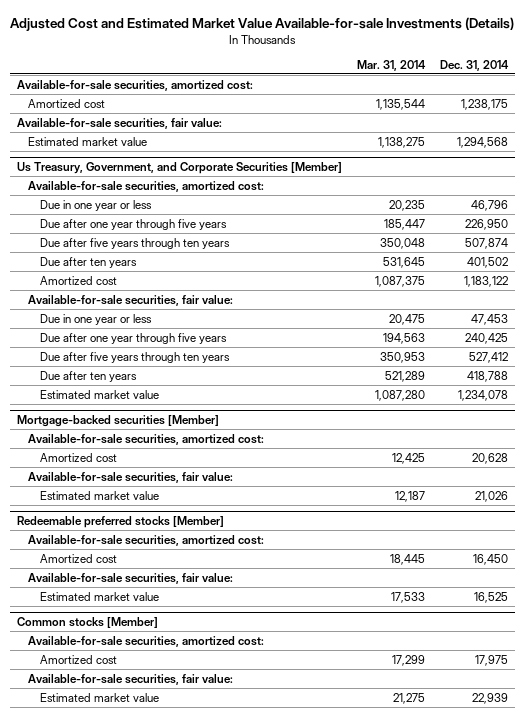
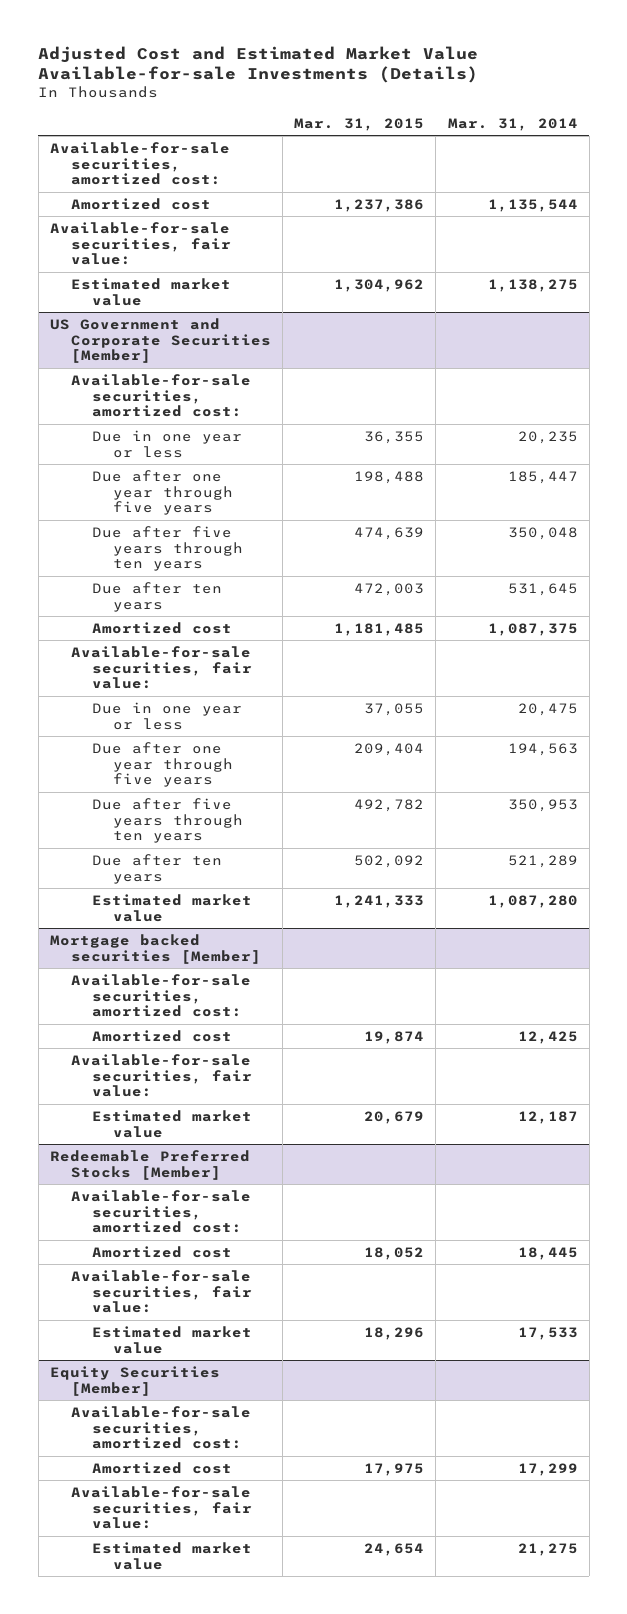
[439,59,509,71] Dec. 31, 2014 -> none
none -> [294,117,425,131] Mar. 31, 2015
[17,162,343,175] Us Treasury, Government, and Corporate Securities [Member] -> [49,317,271,364] US Government and Corporate Securities [Member]
[17,415,220,428] Mortgage-backed securities [Member] -> [49,933,261,964] Mortgage backed securities [Member]
[17,516,225,529] Redeemable preferred stocks [Member] -> [49,1149,250,1180] Redeemable Preferred Stocks [Member]
[17,617,159,629] Common stocks [Member] -> [49,1365,220,1396] Equity Securities [Member]

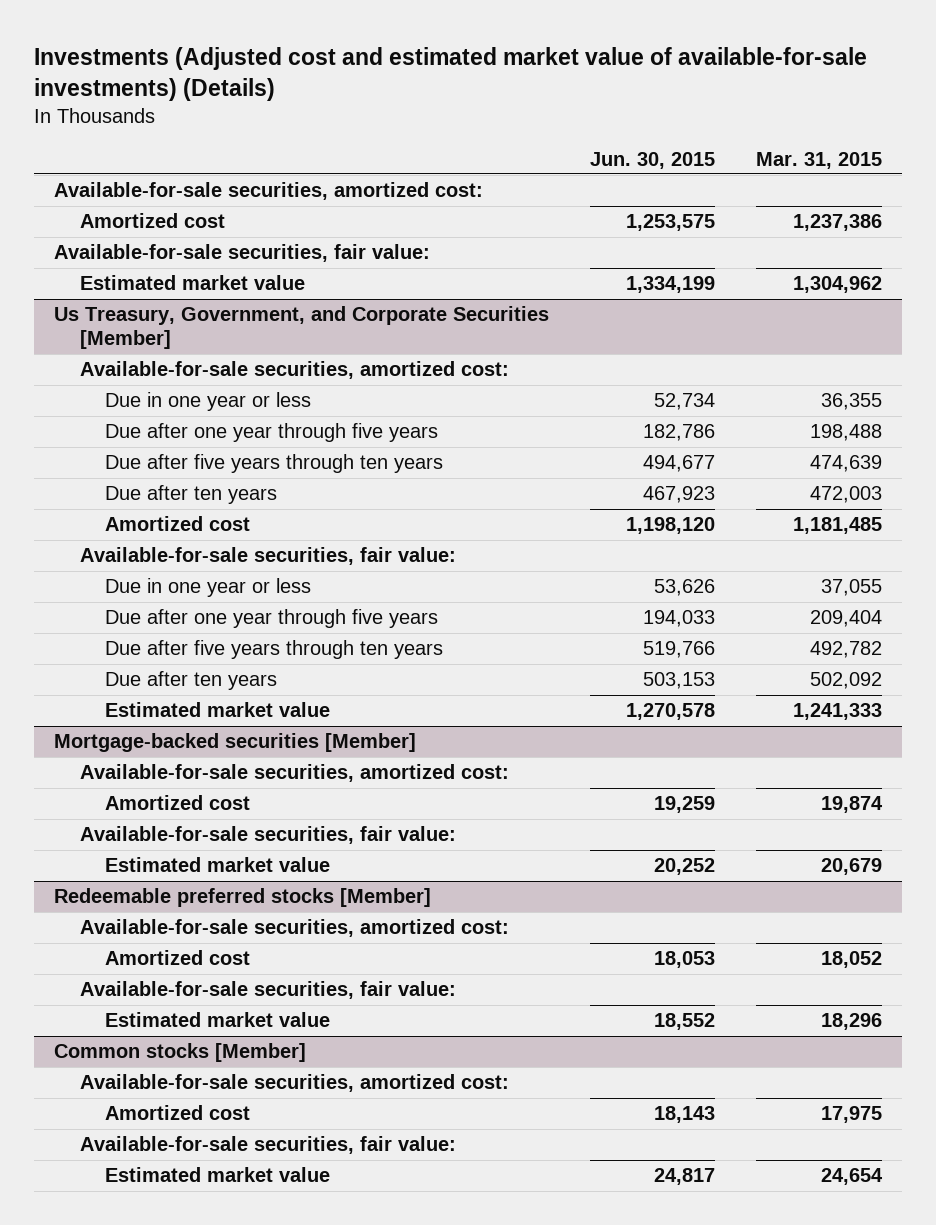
[38,45,479,84] Adjusted Cost and Estimated Market Value Available-for-sale Investments (Details) -> [33,47,867,102] Investments (Adjusted cost and estimated market value of available-for-sale investments) (Details)
[447,117,578,131] Mar. 31, 2014 -> none
none -> [589,151,715,169] Jun. 30, 2015
[49,317,271,364] US Government and Corporate Securities [Member] -> [54,306,550,350] Us Treasury, Government, and Corporate Securities [Member]
[49,933,261,964] Mortgage backed securities [Member] -> [54,733,417,753] Mortgage-backed securities [Member]
[49,1149,250,1180] Redeemable Preferred Stocks [Member] -> [54,888,432,908] Redeemable preferred stocks [Member]
[49,1365,220,1396] Equity Securities [Member] -> [54,1043,307,1063] Common stocks [Member]

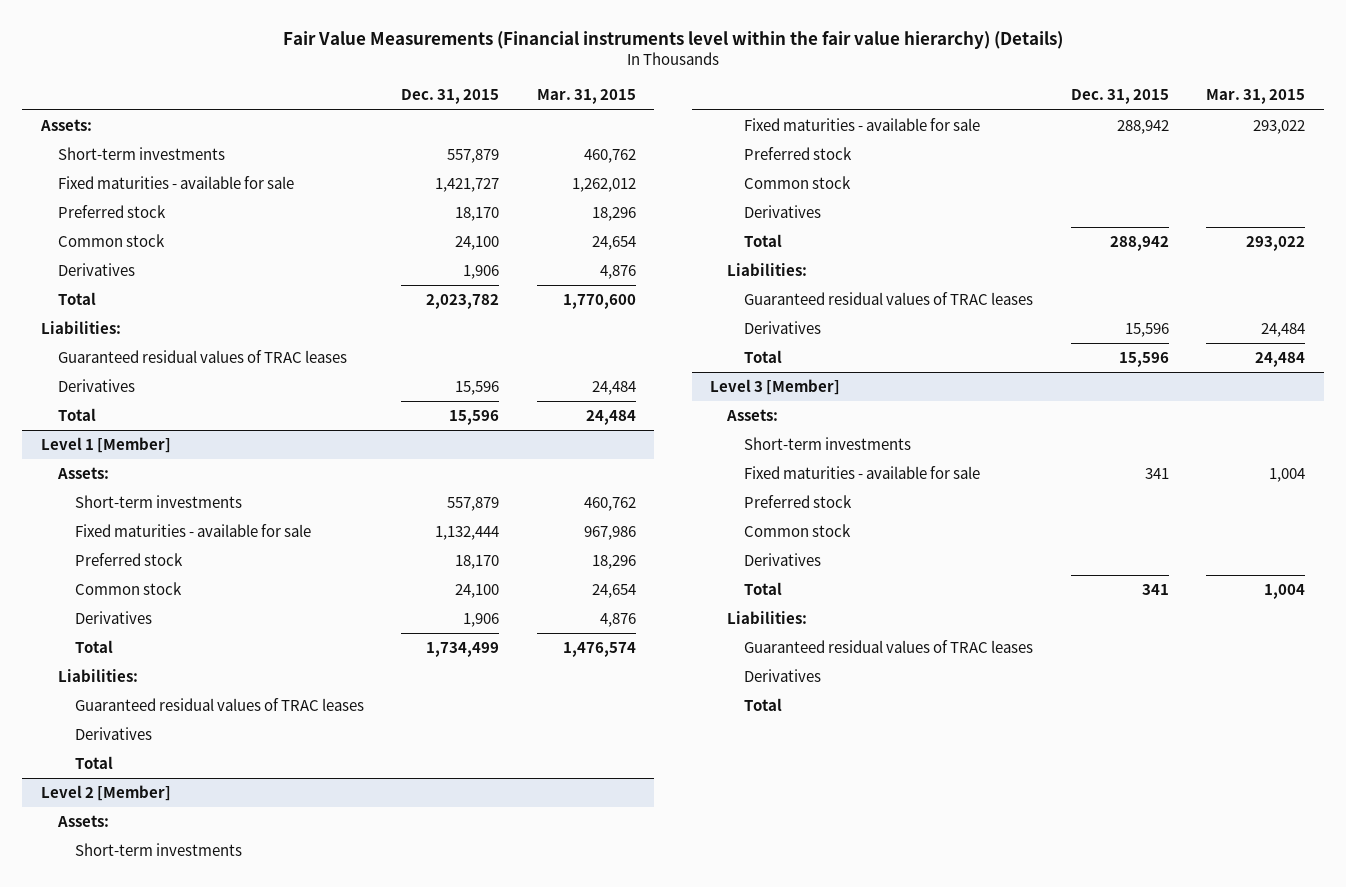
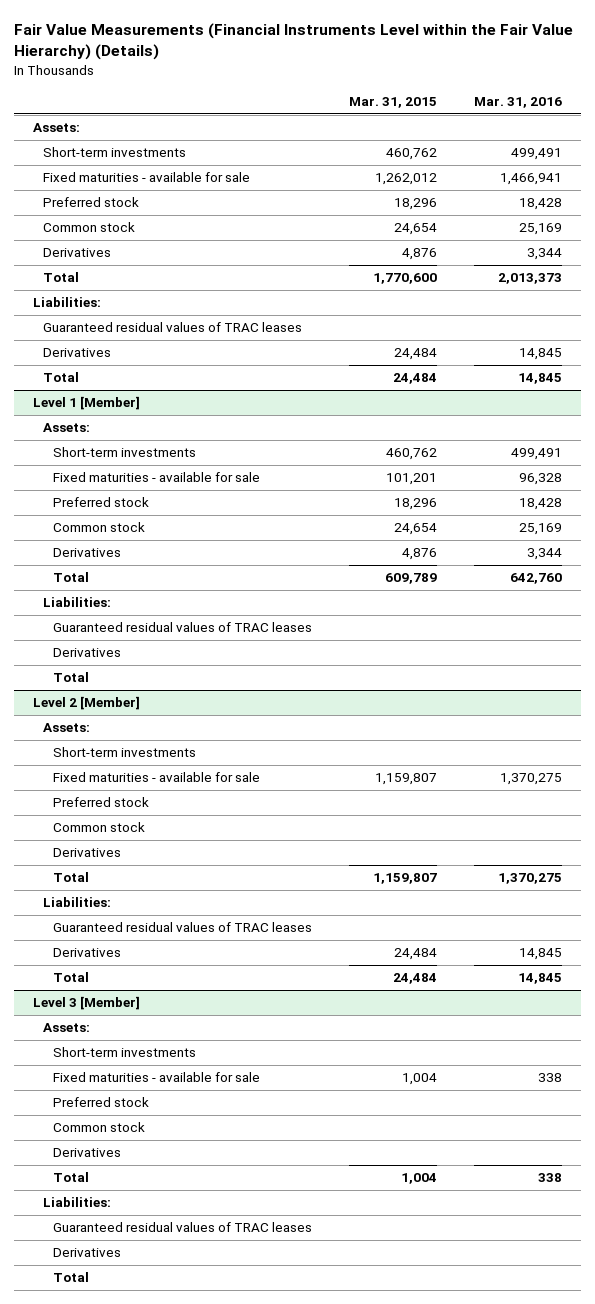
[282,31,1063,50] Fair Value Measurements (Financial instruments level within the fair value hierarchy) (Details) -> [14,23,574,61] Fair Value Measurements (Financial Instruments Level within the Fair Value Hierarchy) (Details)
[401,89,500,105] Dec. 31, 2015 -> none
none -> [474,96,563,108] Mar. 31, 2016
[583,526,636,541] 967,986 -> [385,473,437,486] 101,201
[562,642,636,658] 1,476,574 -> [384,573,437,585] 609,789
[1252,120,1305,135] 293,022 -> [374,773,437,786] 1,159,807
[1245,236,1305,252] 293,022 -> [372,873,437,885] 1,159,807

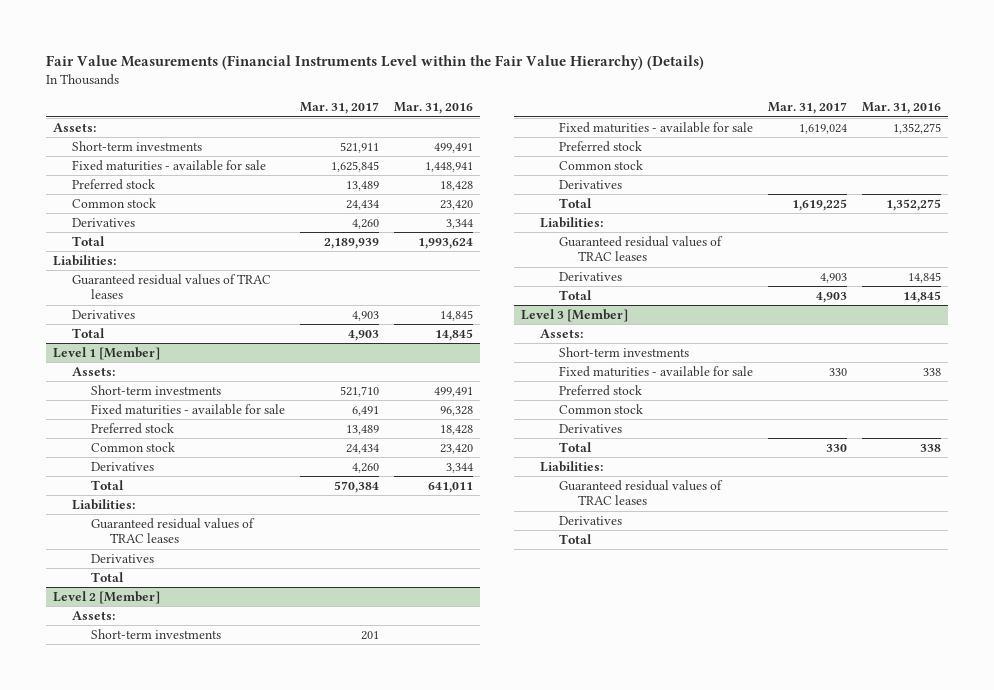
[348,96,437,108] Mar. 31, 2015 -> none
none -> [300,102,380,115] Mar. 31, 2017
[500,173,563,186] 1,466,941 -> [424,162,473,173] 1,448,941
[519,223,563,236] 25,169 -> [439,200,473,211] 23,420
[498,273,563,285] 2,013,373 -> [417,238,473,250] 1,993,624
[519,523,563,536] 25,169 -> [439,444,473,455] 23,420
[510,573,563,585] 642,760 -> [427,482,473,494] 641,011
[500,773,563,786] 1,370,275 -> [892,123,941,135] 1,352,275
[498,873,563,885] 1,370,275 -> [885,199,941,212] 1,352,275

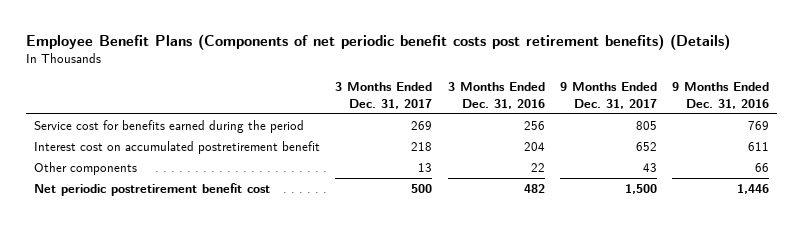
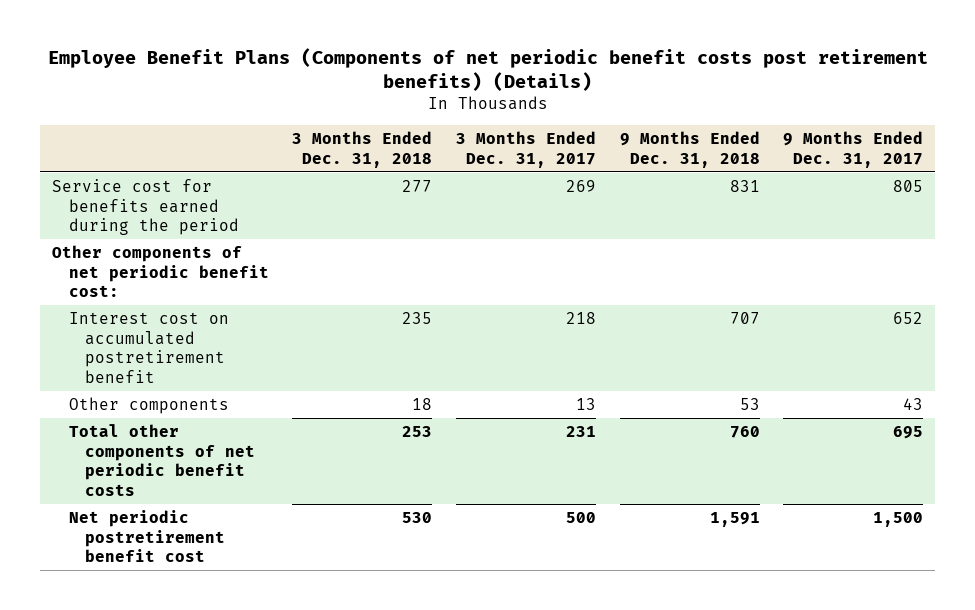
[447,82,545,109] 3 Months Ended Dec. 31, 2016 -> none
[672,82,770,109] 9 Months Ended Dec. 31, 2016 -> none
none -> [292,131,433,168] 3 Months Ended Dec. 31, 2018
none -> [619,131,760,168] 9 Months Ended Dec. 31, 2018
none -> [51,245,269,298] Other components of net periodic benefit cost:
none -> [68,424,256,496] Total other components of net periodic benefit costs

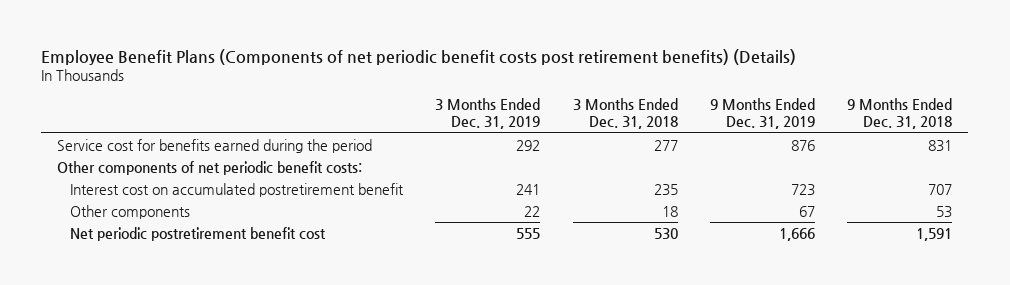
[456,131,597,168] 3 Months Ended Dec. 31, 2017 -> none
[783,131,924,168] 9 Months Ended Dec. 31, 2017 -> none
none -> [435,98,541,130] 3 Months Ended Dec. 31, 2019
none -> [709,98,815,130] 9 Months Ended Dec. 31, 2019
[51,245,269,298] Other components of net periodic benefit cost: -> [57,160,363,175] Other components of net periodic benefit costs:
[68,424,256,496] Total other components of net periodic benefit costs -> none

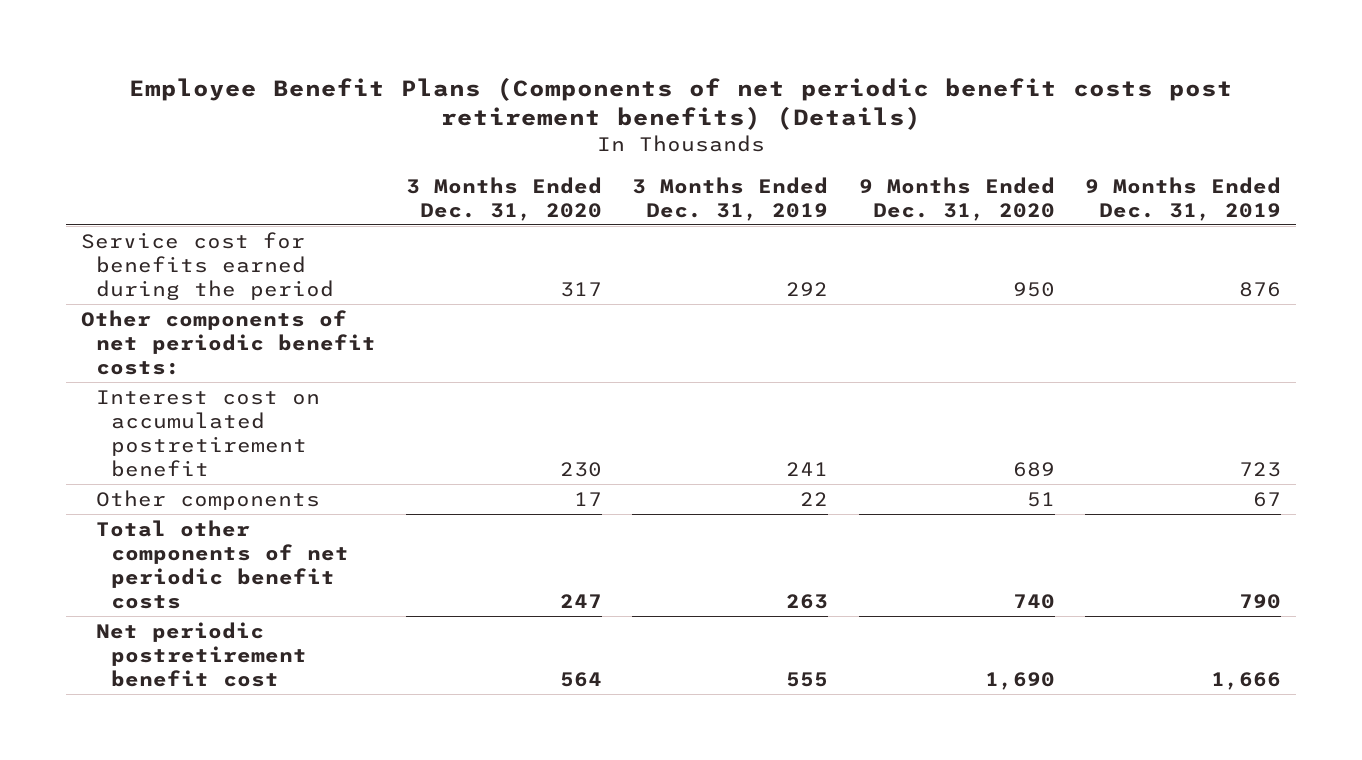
[572,98,678,130] 3 Months Ended Dec. 31, 2018 -> none
[847,98,953,130] 9 Months Ended Dec. 31, 2018 -> none
none -> [406,176,603,221] 3 Months Ended Dec. 31, 2020
none -> [858,176,1055,221] 9 Months Ended Dec. 31, 2020
none -> [95,519,349,609] Total other components of net periodic benefit costs

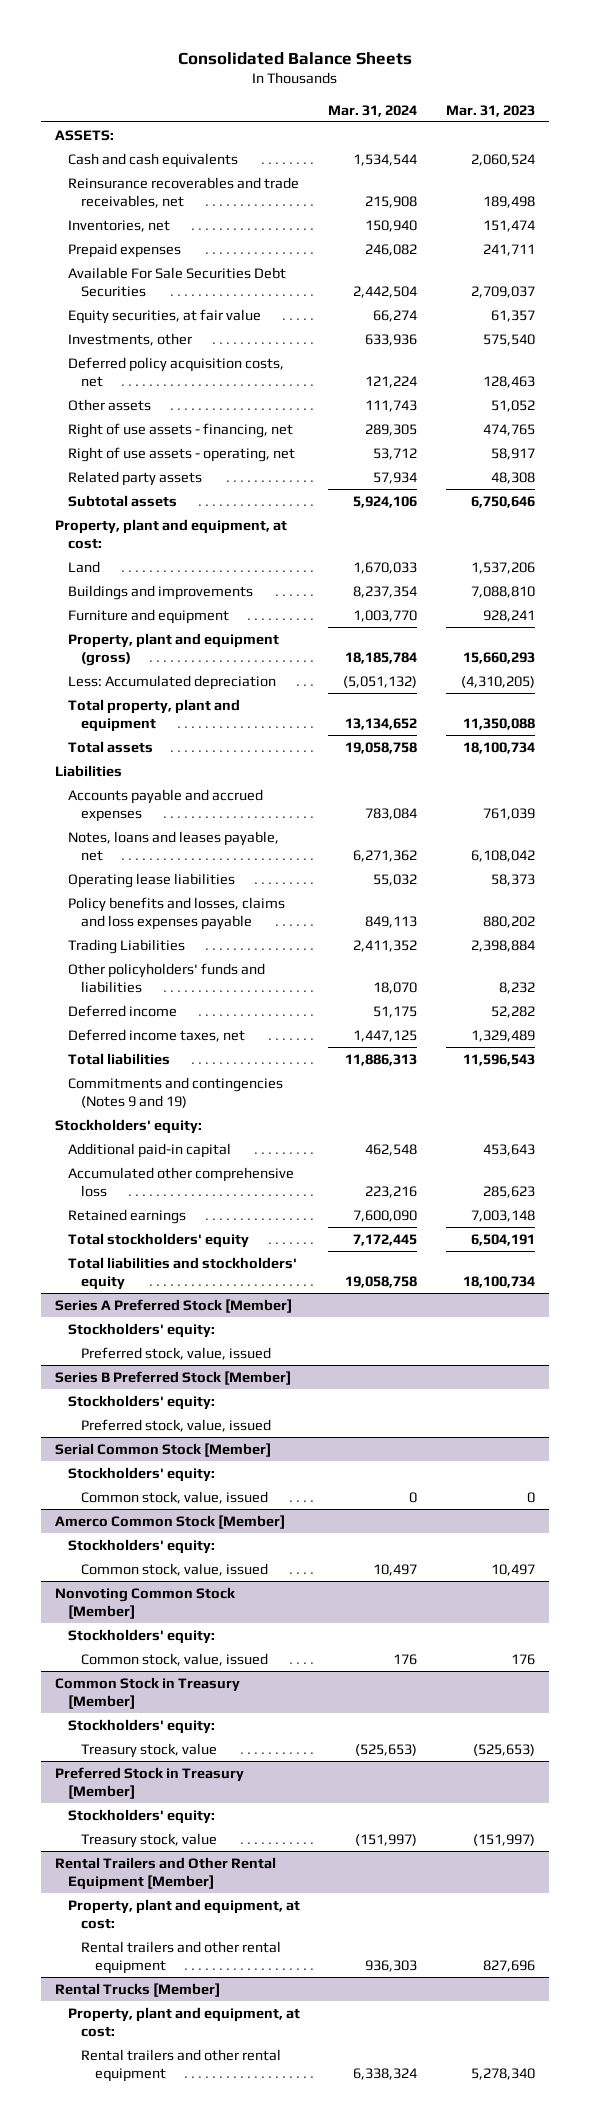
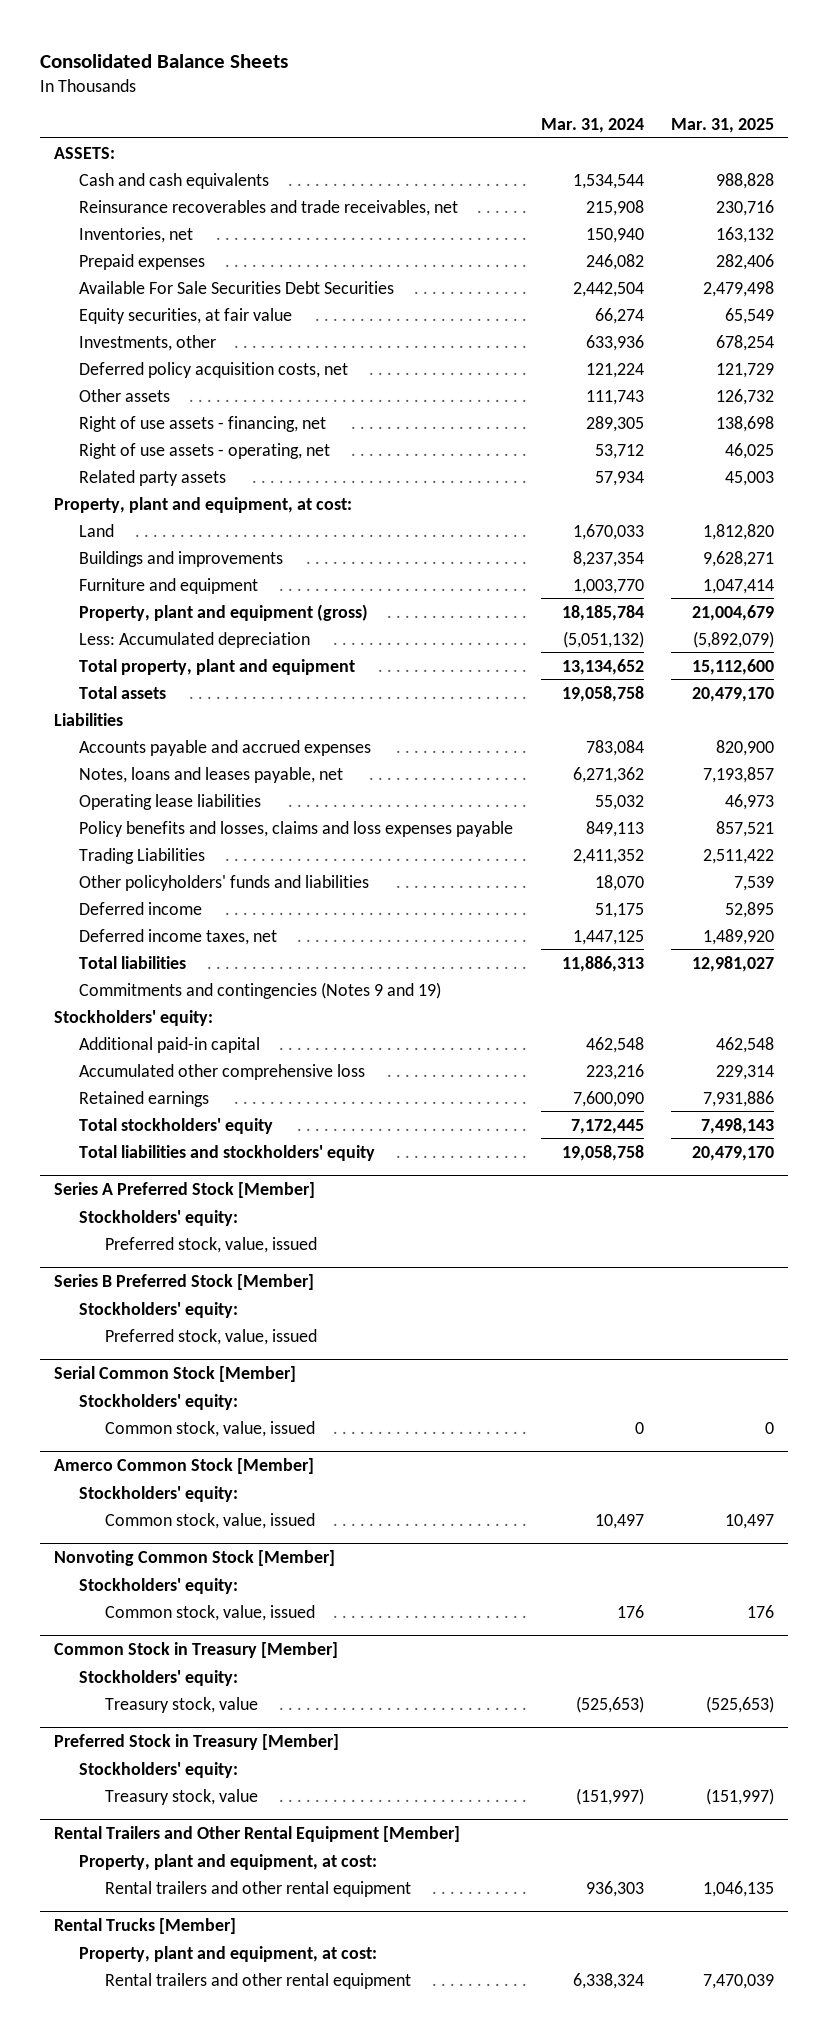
[445,104,535,117] Mar. 31, 2023 -> none
none -> [671,117,775,133] Mar. 31, 2025
[68,494,178,507] Subtotal assets -> none

